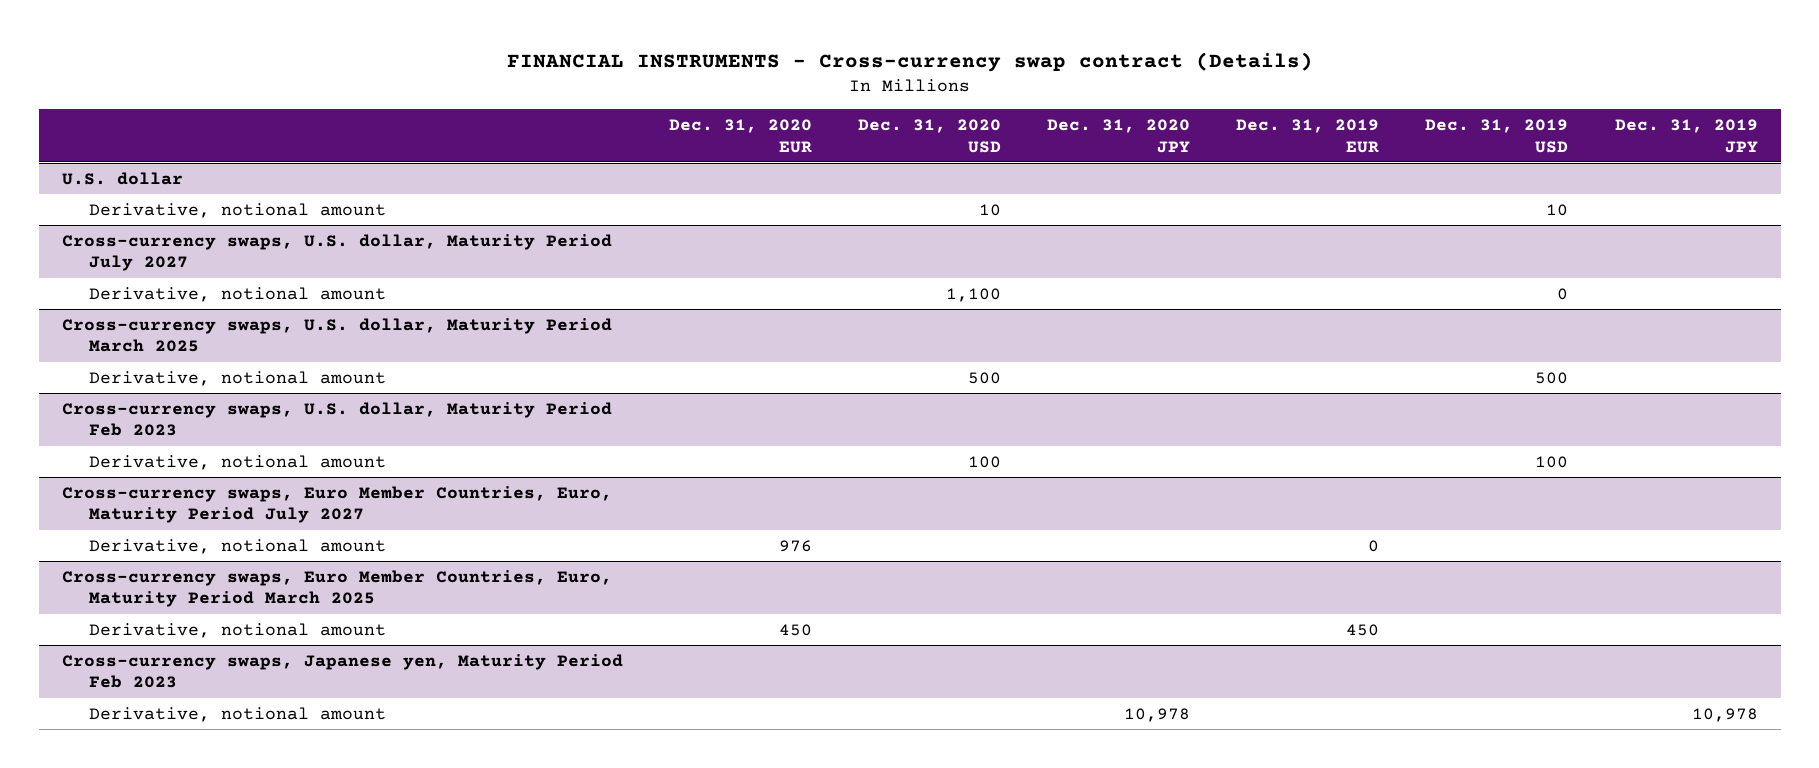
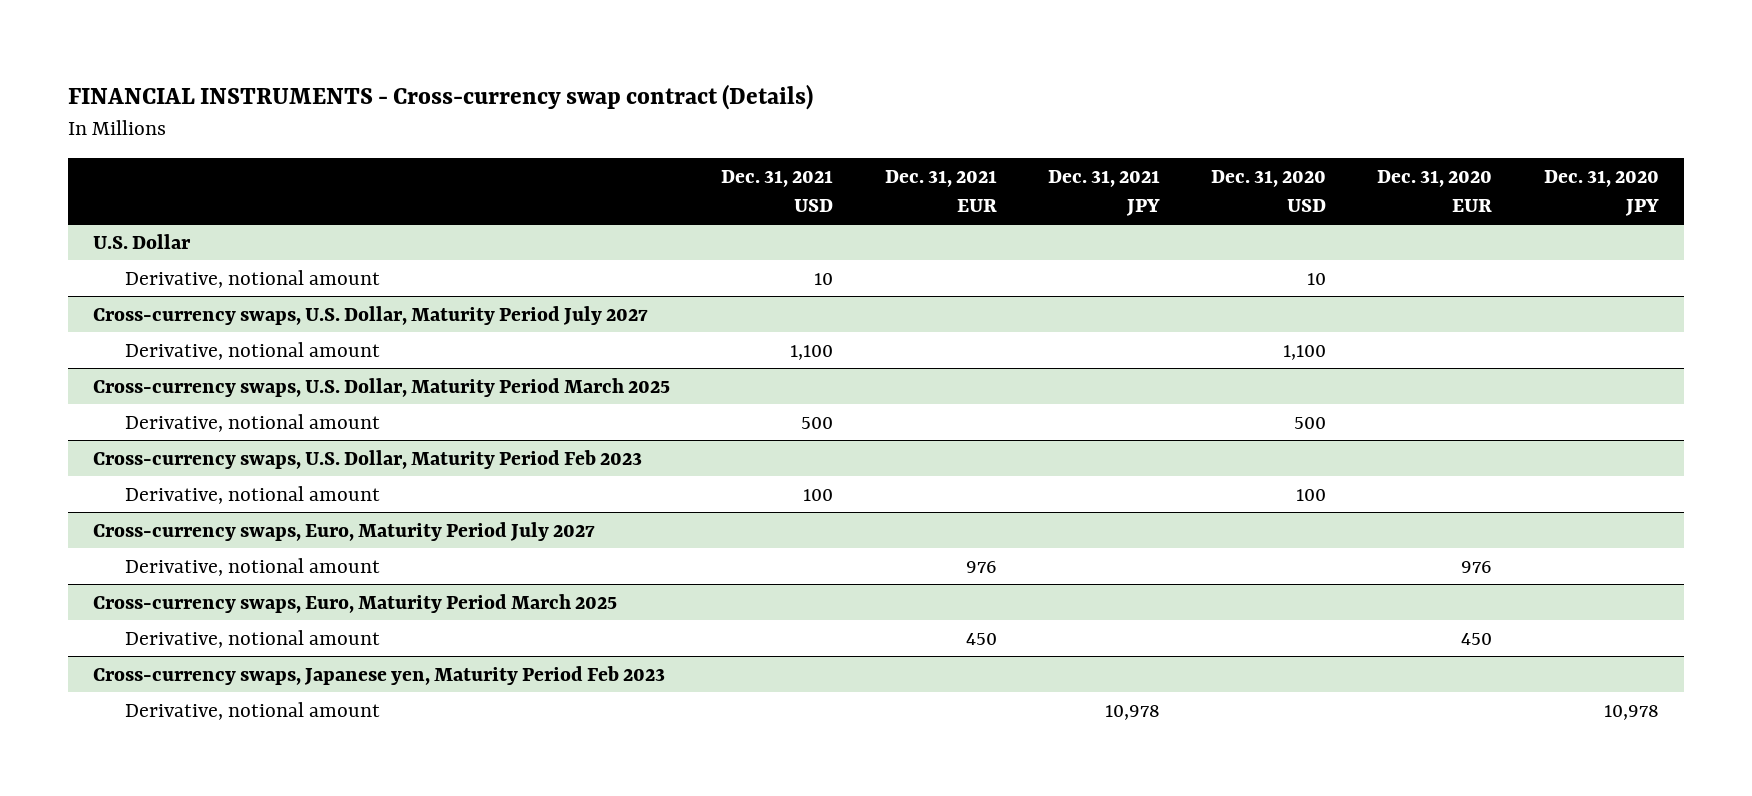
[1236,119,1380,153] Dec. 31, 2019 EUR -> none
[1425,119,1569,153] Dec. 31, 2019 USD -> none
[1614,119,1758,153] Dec. 31, 2019 JPY -> none
none -> [721,169,834,212] Dec. 31, 2021 USD
none -> [884,169,997,212] Dec. 31, 2021 EUR
none -> [1047,169,1160,216] Dec. 31, 2021 JPY
[61,171,183,185] U.S. dollar -> [93,233,192,249] U.S. Dollar
[61,233,612,272] Cross-currency swaps, U.S. dollar, Maturity Period July 2027 -> [93,305,649,325] Cross-currency swaps, U.S. Dollar, Maturity Period July 2027
[61,317,612,353] Cross-currency swaps, U.S. dollar, Maturity Period March 2025 -> [93,377,671,397] Cross-currency swaps, U.S. Dollar, Maturity Period March 2025
[61,401,612,437] Cross-currency swaps, U.S. dollar, Maturity Period Feb 2023 -> [93,449,643,469] Cross-currency swaps, U.S. Dollar, Maturity Period Feb 2023
[61,485,612,524] Cross-currency swaps, Euro Member Countries, Euro, Maturity Period July 2027 -> [93,521,596,541] Cross-currency swaps, Euro, Maturity Period July 2027
[61,569,612,608] Cross-currency swaps, Euro Member Countries, Euro, Maturity Period March 2025 -> [93,593,618,613] Cross-currency swaps, Euro, Maturity Period March 2025

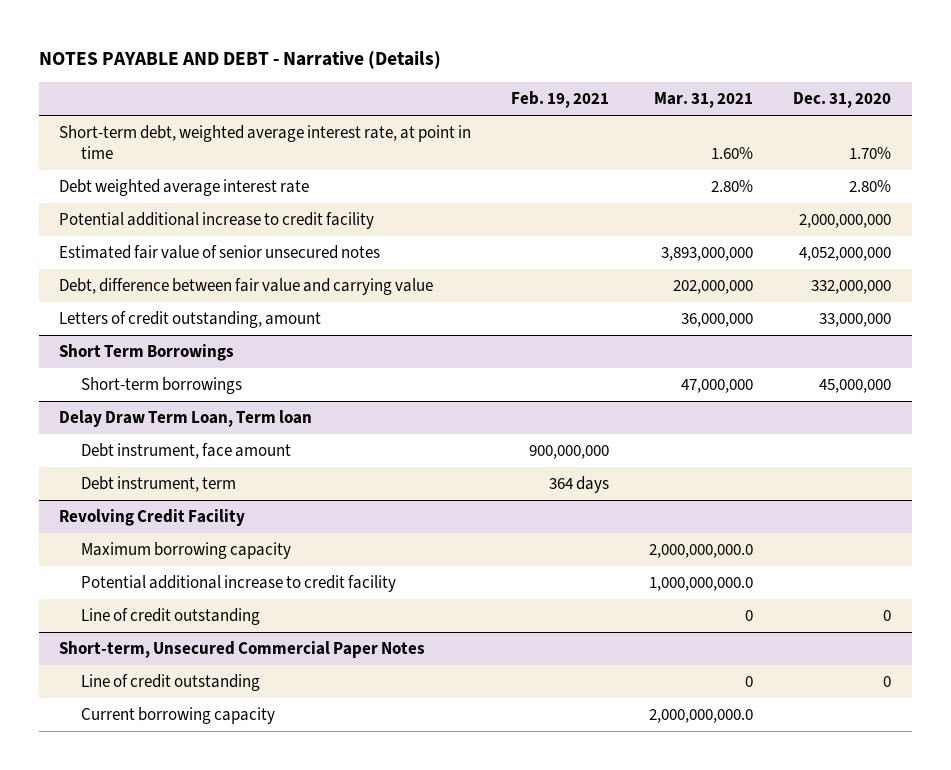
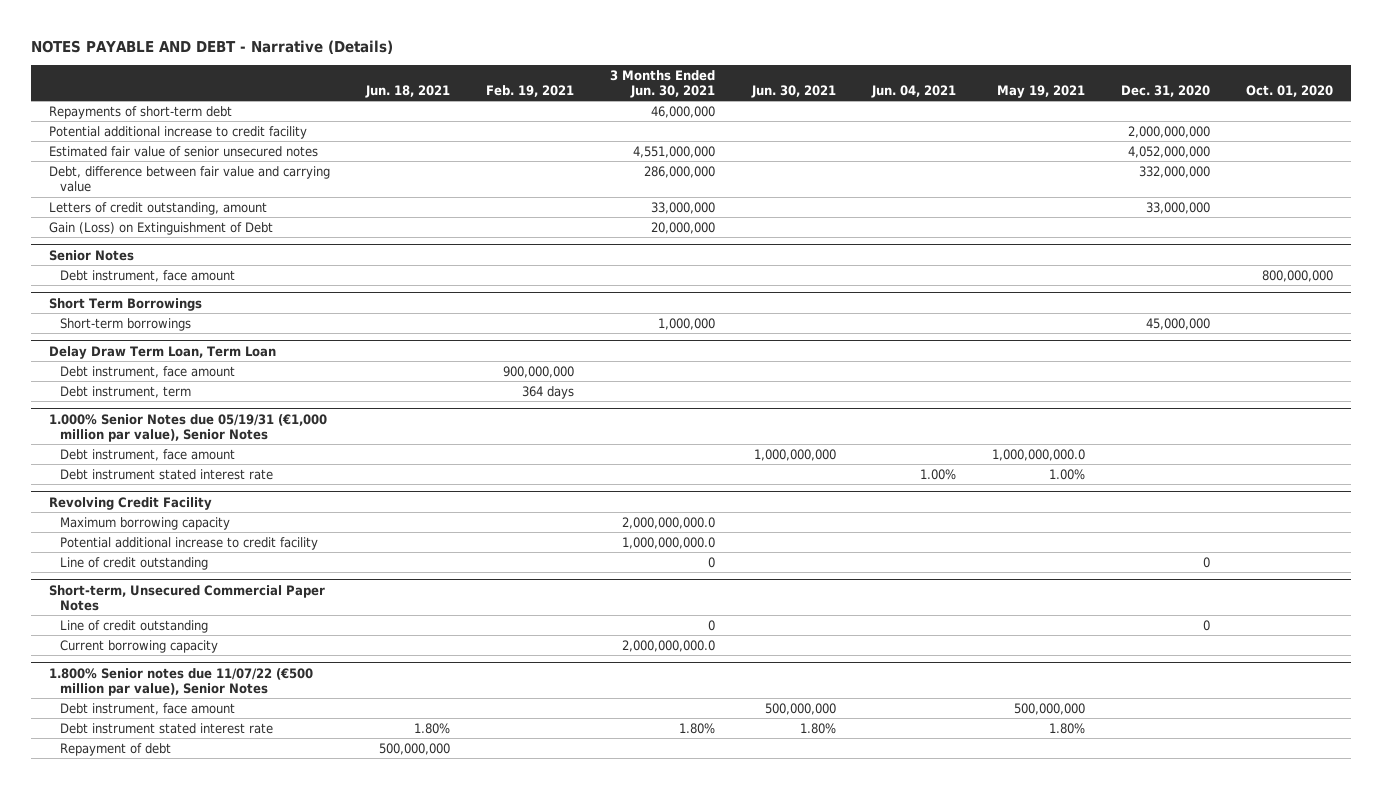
[654,92,754,109] Mar. 31, 2021 -> none
none -> [365,84,451,98] Jun. 18, 2021
none -> [610,69,716,98] 3 Months Ended Jun. 30, 2021
none -> [750,84,836,98] Jun. 30, 2021
none -> [870,84,956,98] Jun. 04, 2021
none -> [996,84,1085,98] May 19, 2021
none -> [1245,84,1333,97] Oct. 01, 2020
[59,124,472,159] Short-term debt, weighted average interest rate, at point in time -> none
[59,178,310,196] Debt weighted average interest rate -> none
none -> [49,105,233,119] Repayments of short-term debt
none -> [49,221,274,235] Gain (Loss) on Extinguishment of Debt
none -> [49,249,135,261] Senior Notes
none -> [59,269,235,282] Debt instrument, face amount
[59,409,313,427] Delay Draw Term Loan, Term loan -> [49,345,277,359] Delay Draw Term Loan, Term Loan
none -> [49,413,328,442] 1.000% Senior Notes due 05/19/31 (€1,000 million par value), Senior Notes
none -> [59,448,235,461] Debt instrument, face amount
none -> [59,468,273,480] Debt instrument stated interest rate
none -> [49,667,314,696] 1.800% Senior notes due 11/07/22 (€500 million par value), Senior Notes
none -> [59,702,235,715] Debt instrument, face amount
none -> [59,722,273,734] Debt instrument stated interest rate
none -> [59,742,171,756] Repayment of debt

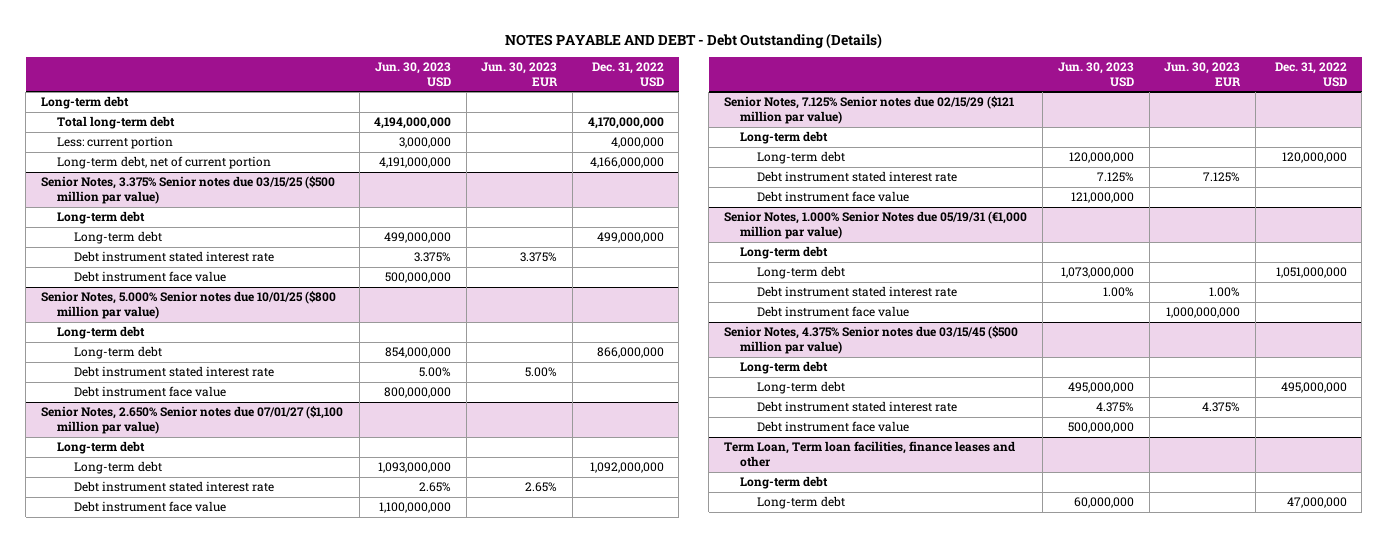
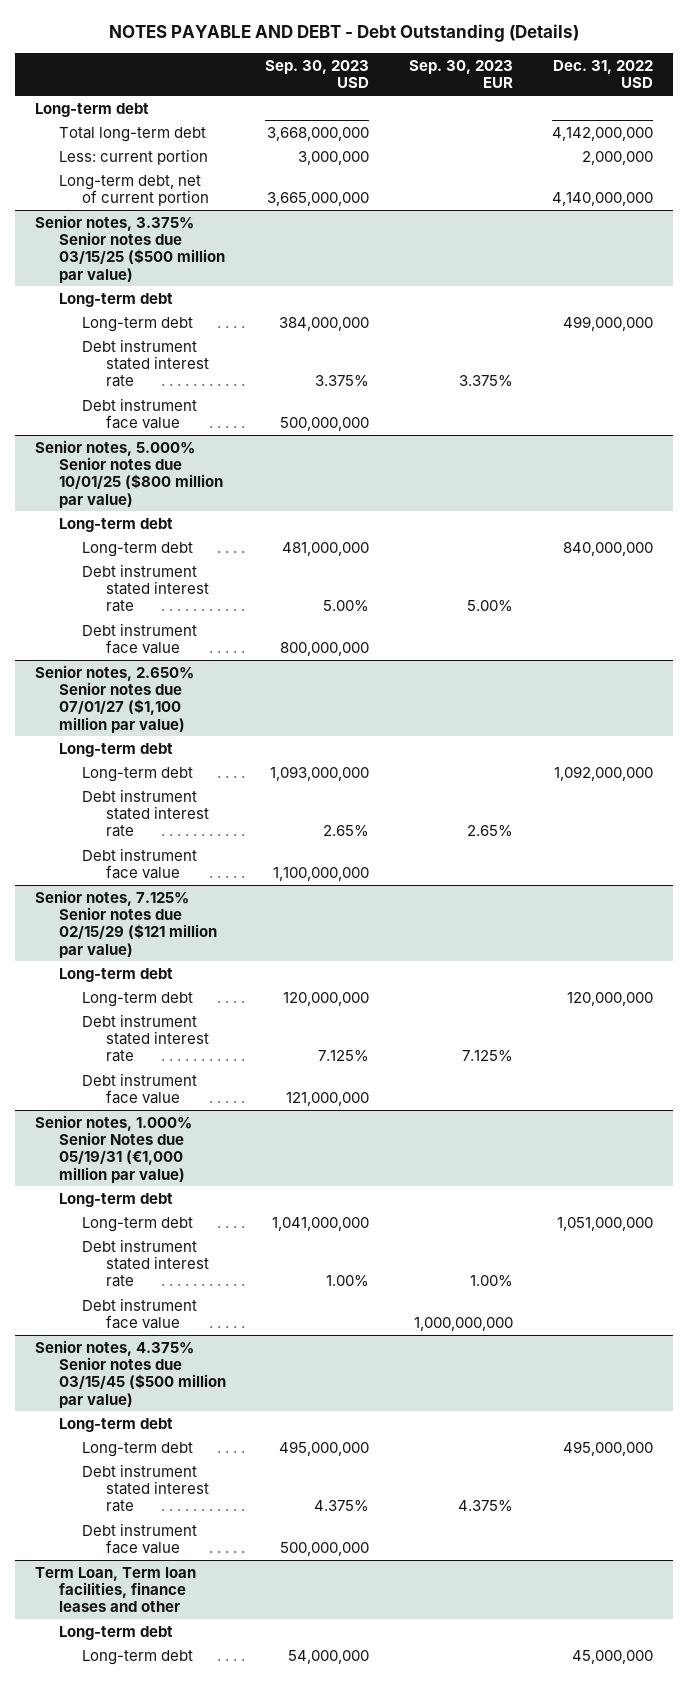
[375,62,452,87] Jun. 30, 2023 USD -> none
[481,62,559,87] Jun. 30, 2023 EUR -> none
none -> [265,59,370,89] Sep. 30, 2023 USD
none -> [408,59,513,89] Sep. 30, 2023 EUR
[587,117,664,130] 4,170,000,000 -> [552,126,654,141] 4,142,000,000
[610,137,664,149] 4,000,000 -> [582,150,654,165] 2,000,000
[589,157,664,169] 4,166,000,000 -> [552,192,654,207] 4,140,000,000
[40,176,335,205] Senior Notes, 3.375% Senior notes due 03/15/25 ($500 million par value) -> [34,214,225,283] Senior notes, 3.375% Senior notes due 03/15/25 ($500 million par value)
[40,291,336,320] Senior Notes, 5.000% Senior notes due 10/01/25 ($800 million par value) -> [34,439,223,508] Senior notes, 5.000% Senior notes due 10/01/25 ($800 million par value)
[596,347,664,359] 866,000,000 -> [563,541,654,556] 840,000,000
[40,406,343,435] Senior Notes, 2.650% Senior notes due 07/01/27 ($1,100 million par value) -> [34,664,194,733] Senior notes, 2.650% Senior notes due 07/01/27 ($1,100 million par value)
[723,96,1014,125] Senior Notes, 7.125% Senior notes due 02/15/29 ($121 million par value) -> [34,889,217,958] Senior notes, 7.125% Senior notes due 02/15/29 ($121 million par value)
[723,211,1027,240] Senior Notes, 1.000% Senior Notes due 05/19/31 (€1,000 million par value) -> [34,1114,192,1183] Senior notes, 1.000% Senior Notes due 05/19/31 (€1,000 million par value)
[723,326,1018,355] Senior Notes, 4.375% Senior notes due 03/15/45 ($500 million par value) -> [34,1339,226,1408] Senior notes, 4.375% Senior notes due 03/15/45 ($500 million par value)
[1286,497,1347,509] 47,000,000 -> [572,1649,654,1664] 45,000,000

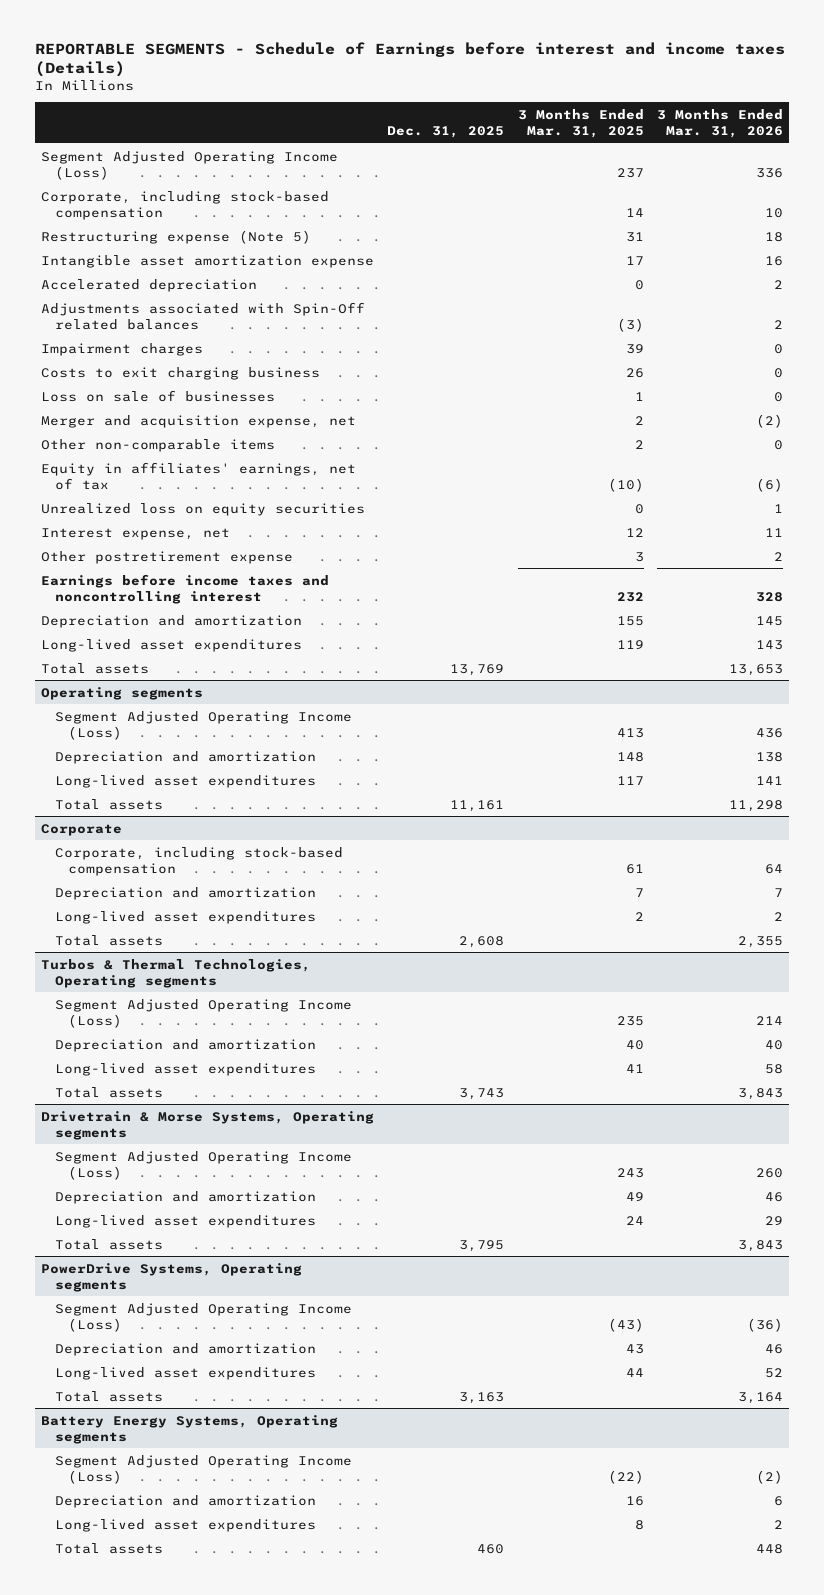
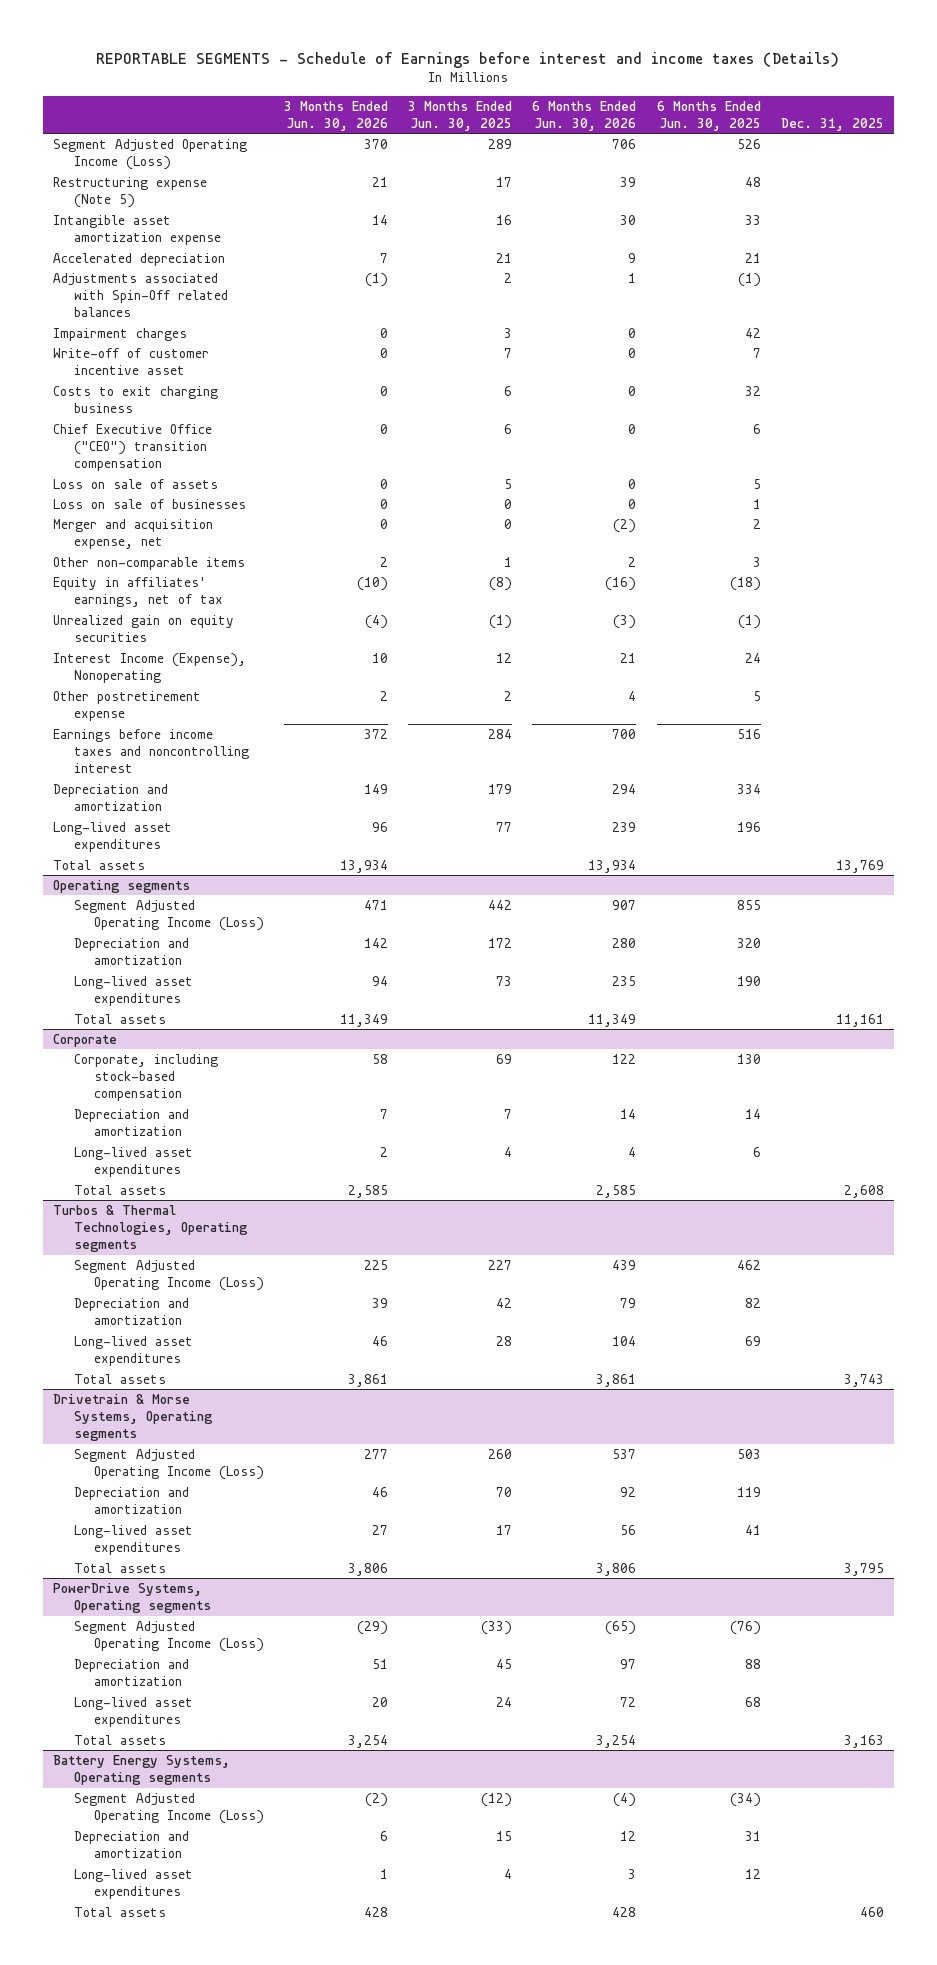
[517,109,644,139] 3 Months Ended Mar. 31, 2025 -> none
[656,109,783,139] 3 Months Ended Mar. 31, 2026 -> none
none -> [284,100,389,131] 3 Months Ended Jun. 30, 2026
none -> [408,100,513,131] 3 Months Ended Jun. 30, 2025
none -> [532,100,637,131] 6 Months Ended Jun. 30, 2026
none -> [656,100,761,131] 6 Months Ended Jun. 30, 2025
[41,190,330,220] Corporate, including stock-based compensation -> none
none -> [52,347,209,376] Write-off of customer incentive asset
none -> [52,423,212,472] Chief Executive Office ("CEO") transition compensation
none -> [52,478,218,489] Loss on sale of assets
[41,527,231,540] Interest expense, net -> none
[41,502,366,516] Unrealized loss on equity securities -> [52,614,234,643] Unrealized gain on equity securities
none -> [52,652,246,684] Interest Income (Expense), Nonoperating

